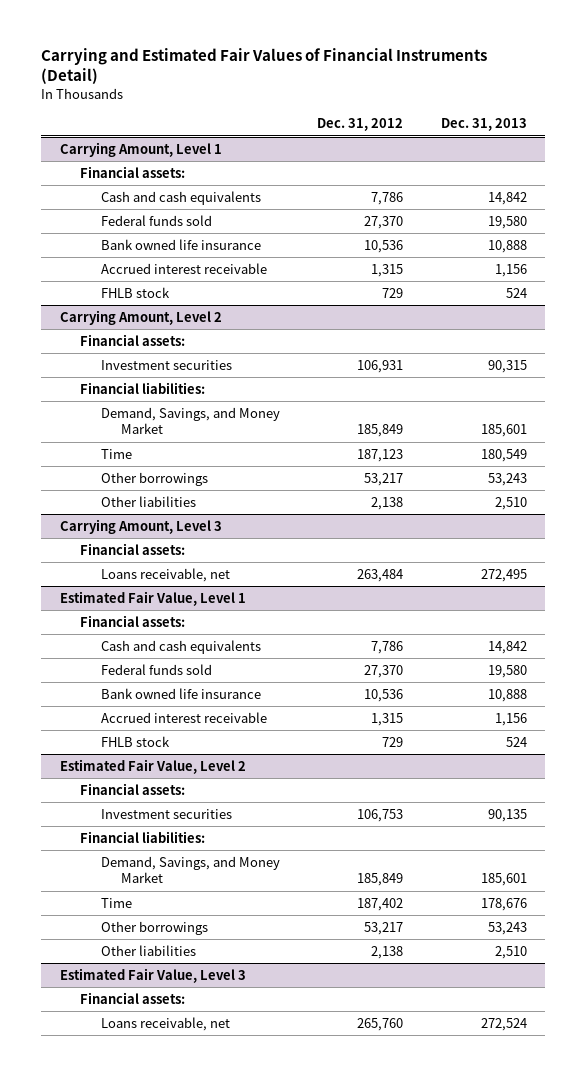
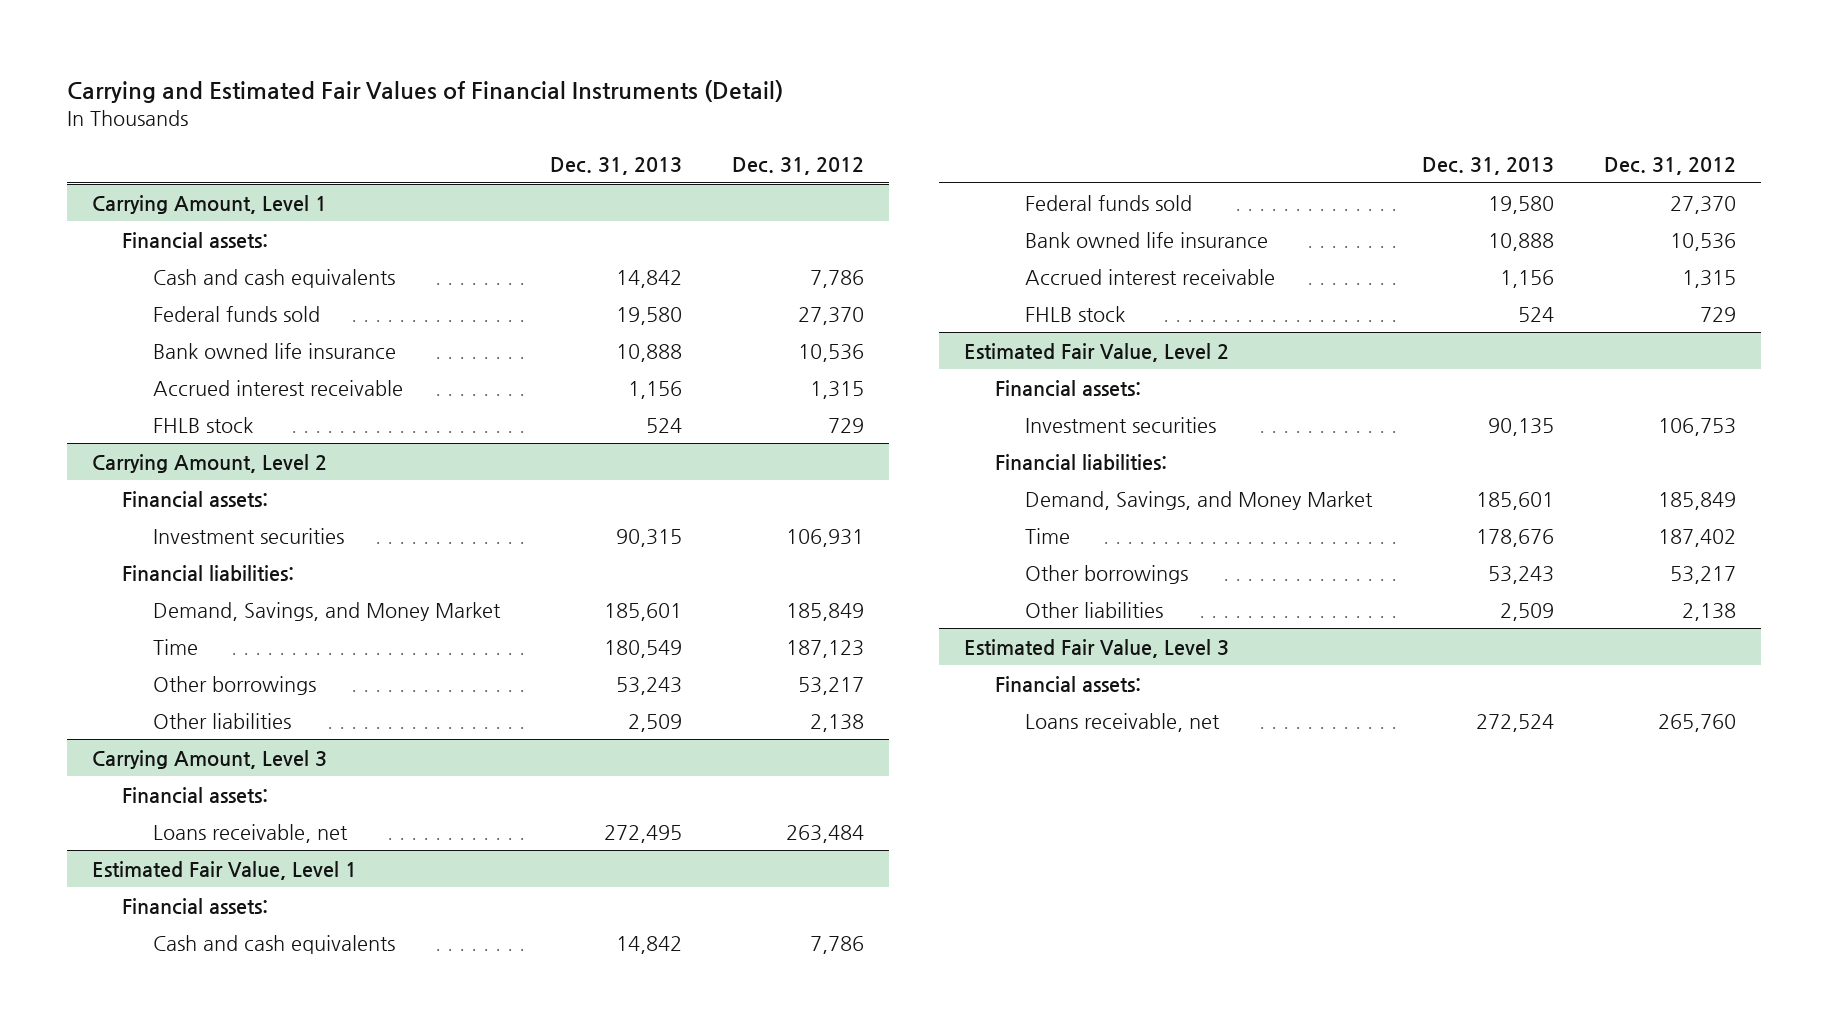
[494,496,527,510] 2,510 -> [627,713,682,732] 2,509
[494,945,527,959] 2,510 -> [1500,602,1555,621] 2,509

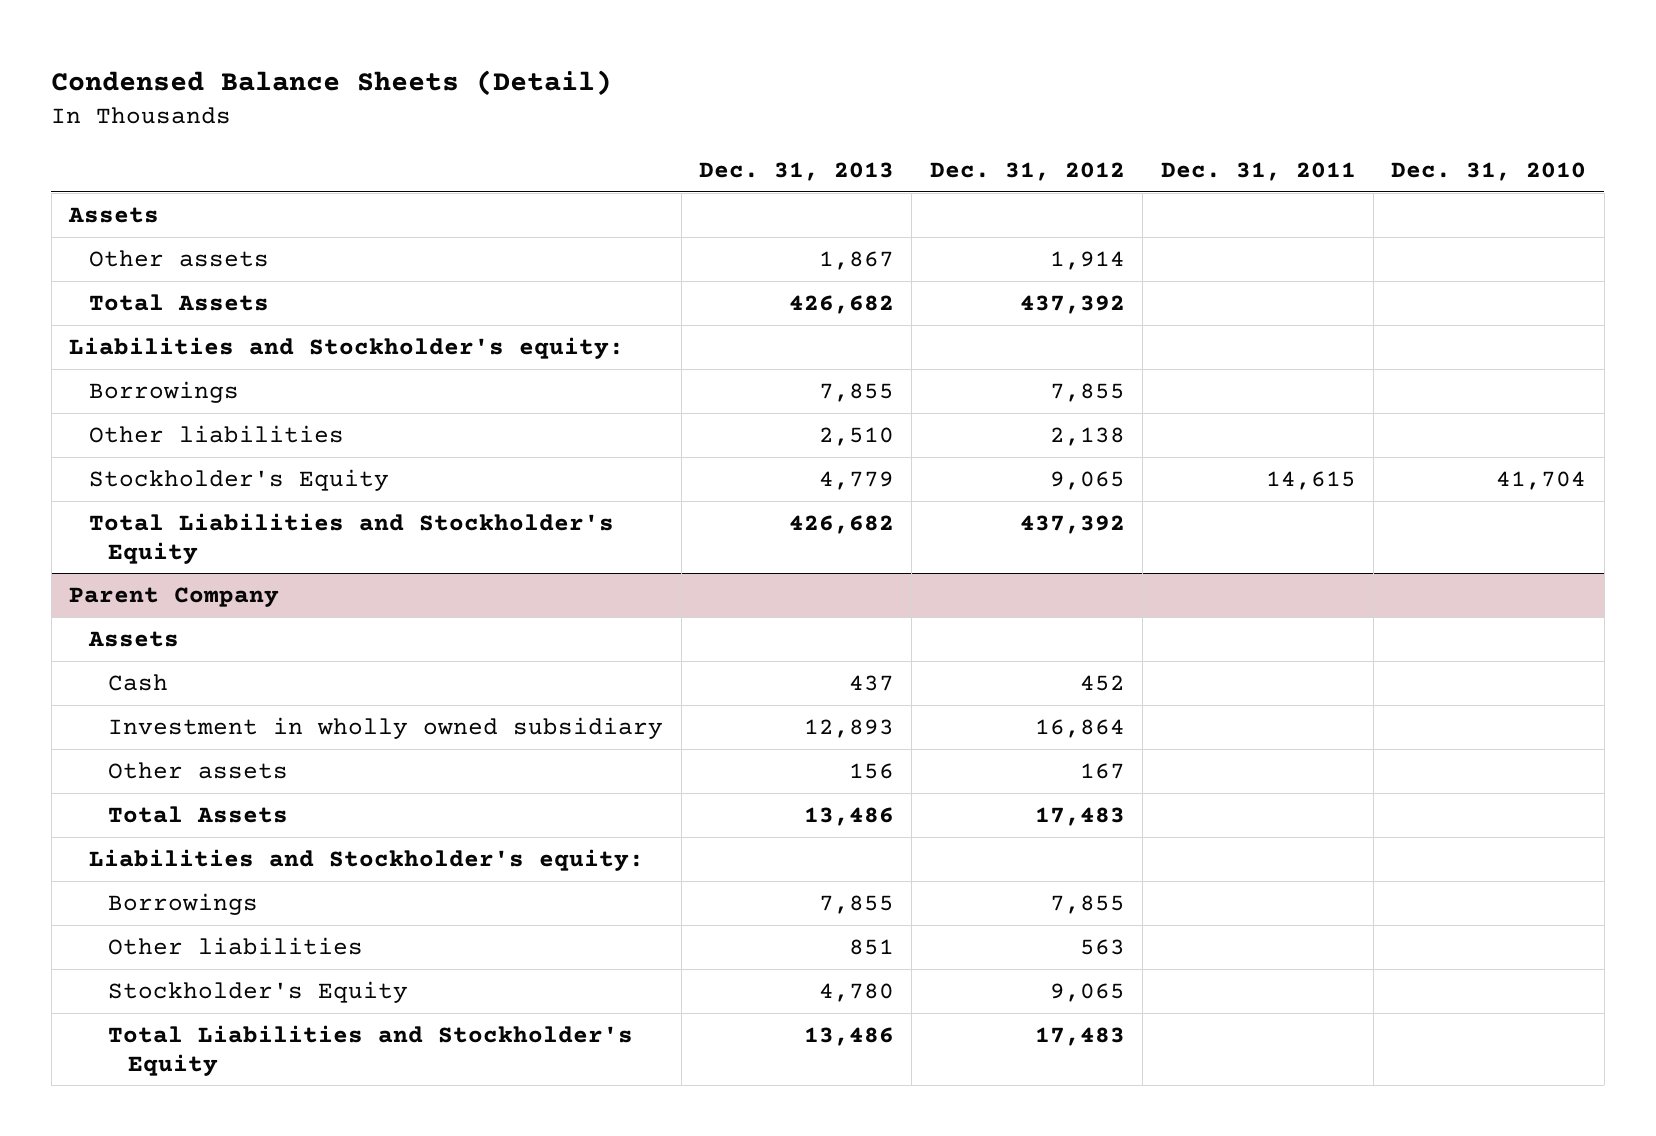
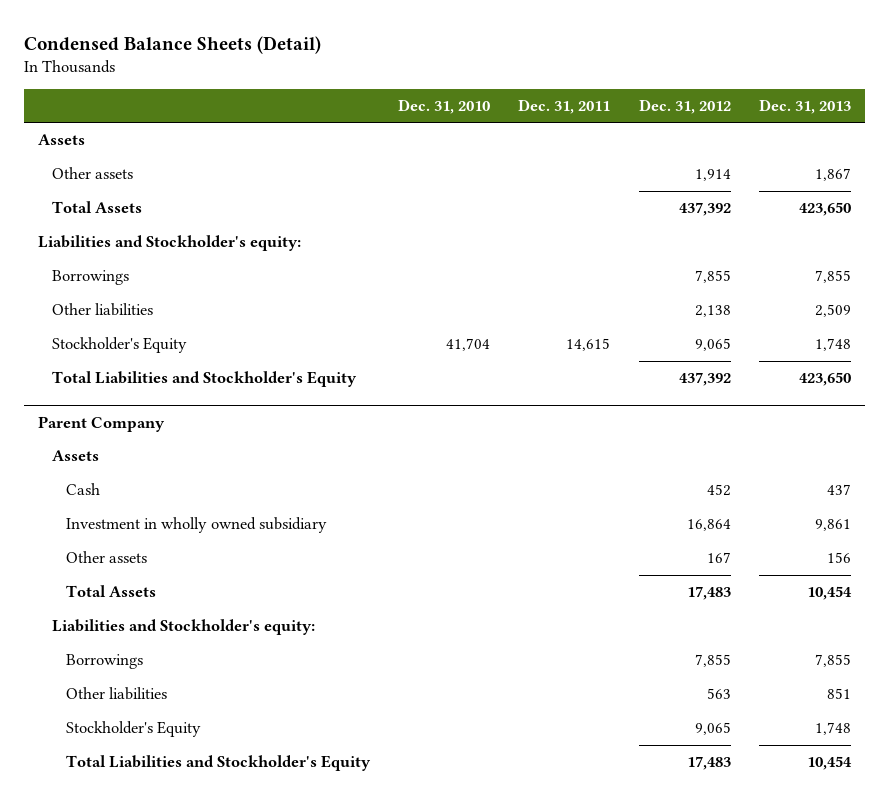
[788,295,894,315] 426,682 -> [799,202,852,217] 423,650
[818,427,894,447] 2,510 -> [815,304,852,318] 2,509
[818,471,894,491] 4,779 -> [815,338,852,352] 1,748
[788,515,894,535] 426,682 -> [799,372,852,387] 423,650
[803,719,894,739] 12,893 -> [815,519,852,532] 9,861
[803,807,894,827] 13,486 -> [807,586,853,601] 10,454
[818,983,894,1003] 4,780 -> [815,722,852,736] 1,748
[803,1027,894,1047] 13,486 -> [807,756,853,771] 10,454

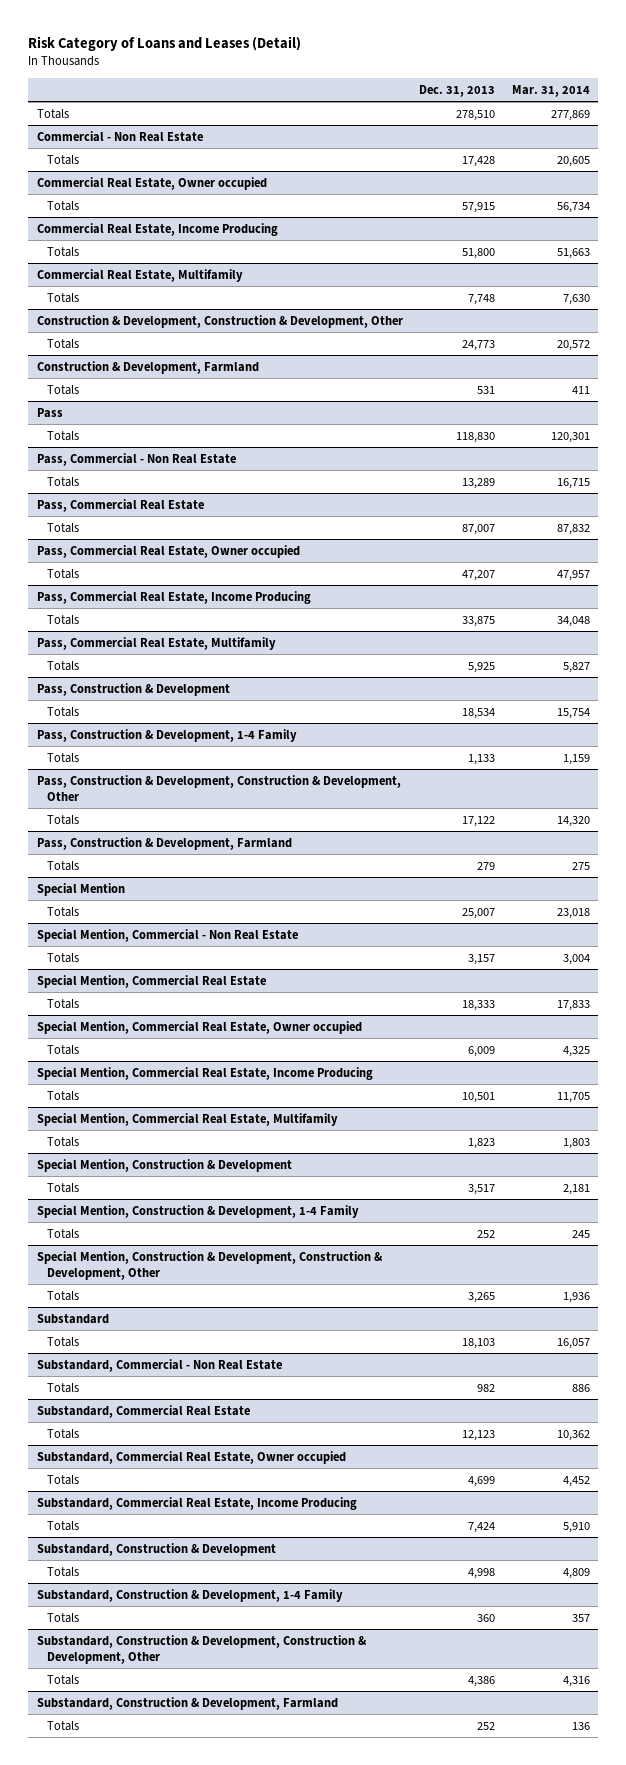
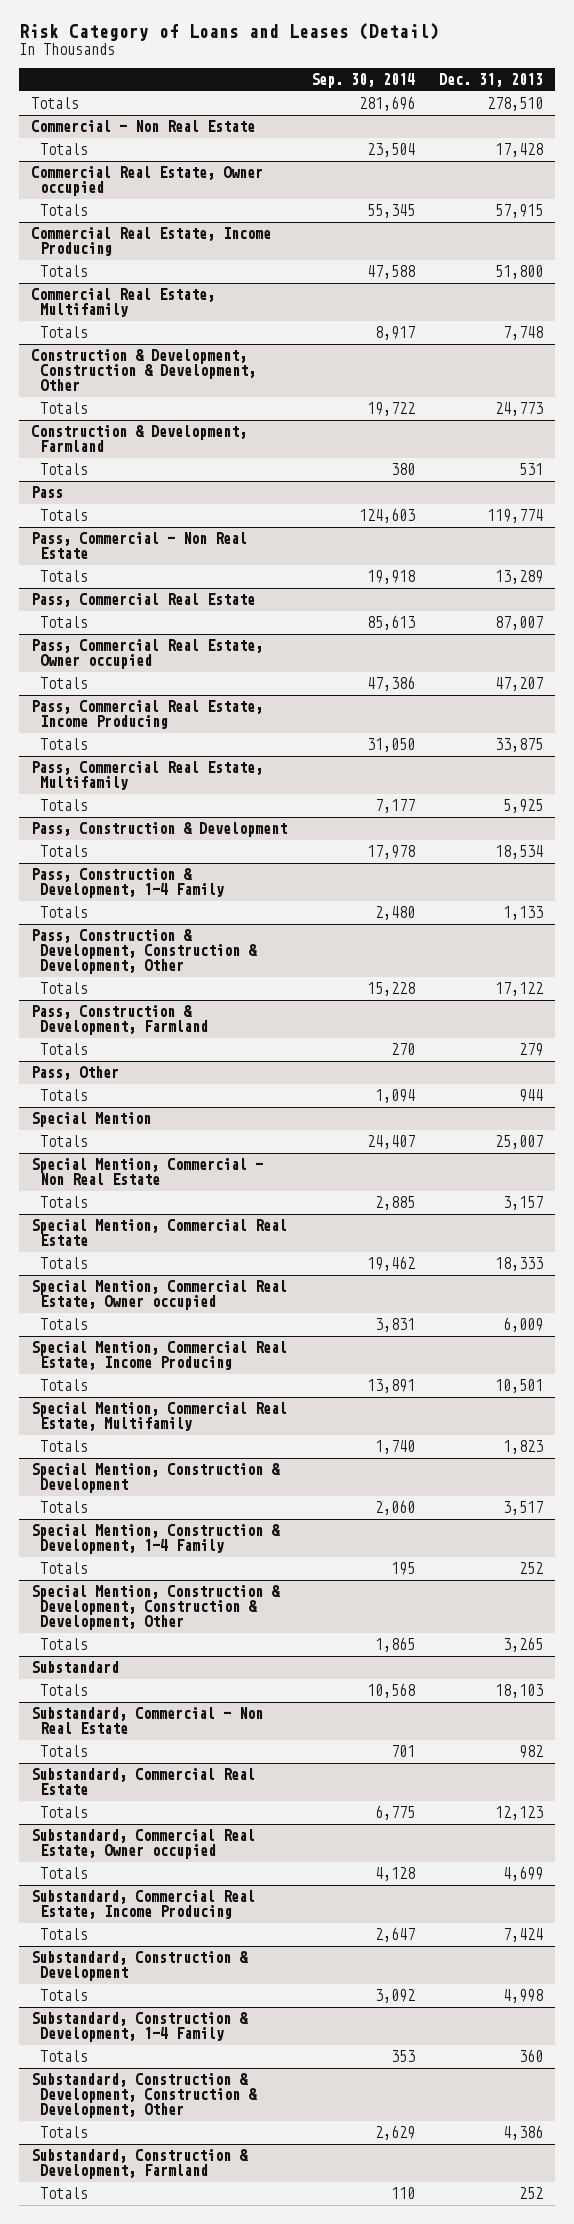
[511,84,590,97] Mar. 31, 2014 -> none
none -> [310,73,415,89] Sep. 30, 2014
[456,431,496,443] 118,830 -> [487,509,544,524] 119,774
none -> [30,1066,119,1081] Pass, Other
none -> [39,1089,88,1102] Totals

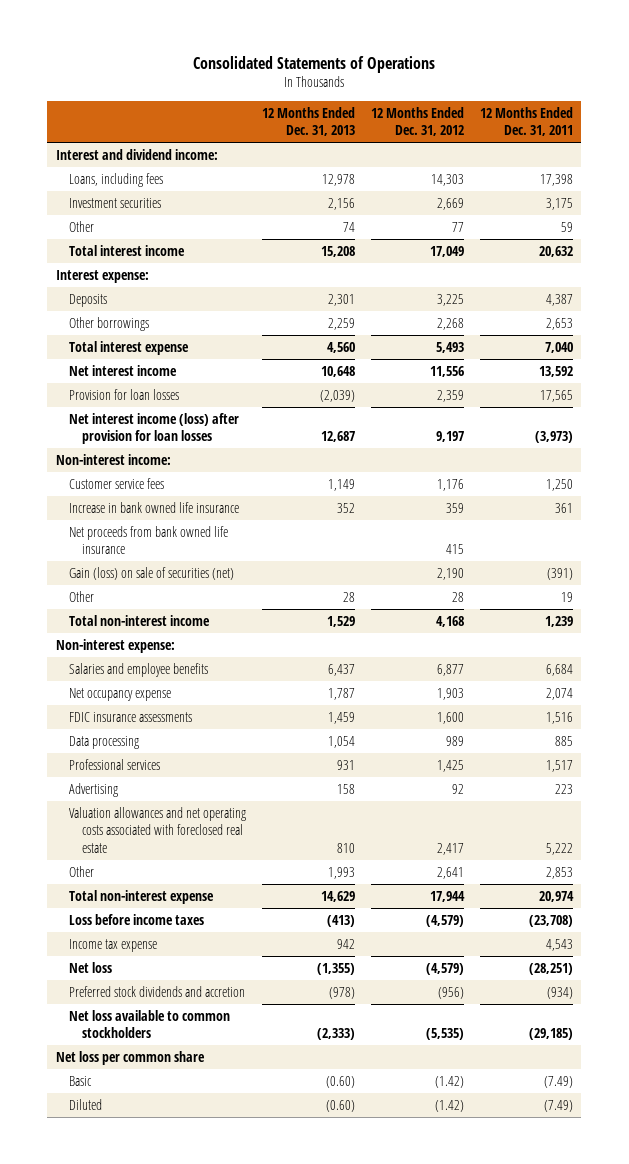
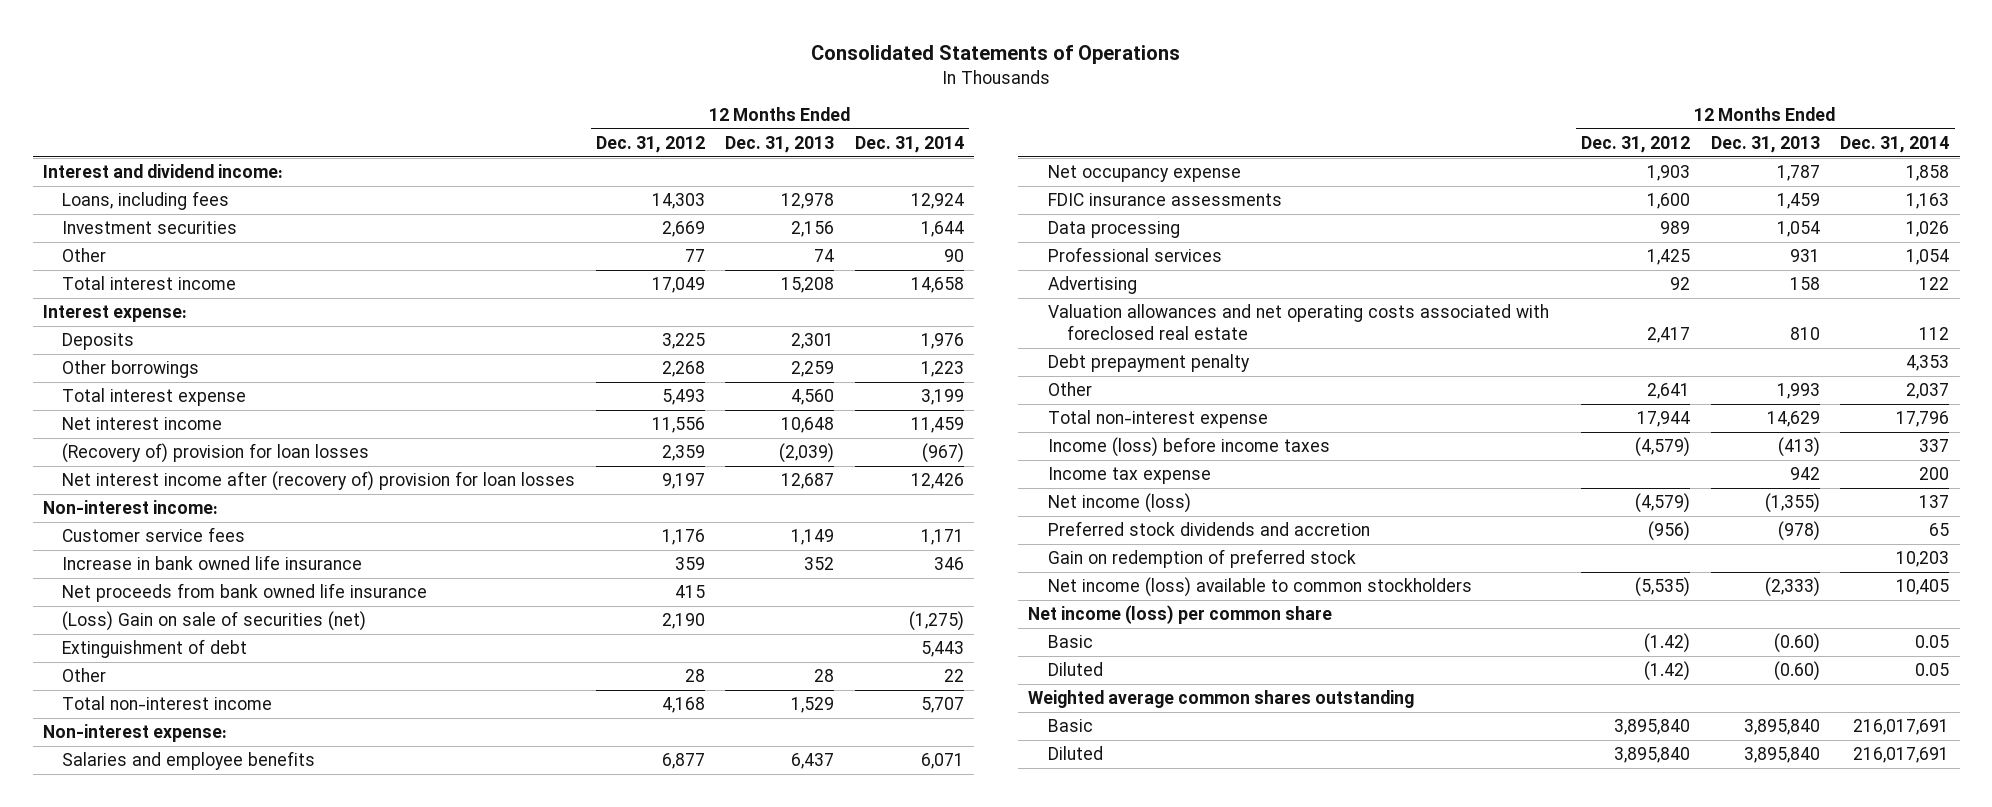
[480,106,574,137] 12 Months Ended Dec. 31, 2011 -> none
none -> [854,135,964,153] Dec. 31, 2014
[68,388,179,400] Provision for loan losses -> [62,443,370,464] (Recovery of) provision for loan losses
[68,412,239,445] Net interest income (loss) after provision for loan losses -> [62,471,576,492] Net interest income after (recovery of) provision for loan losses
[68,566,234,580] Gain (loss) on sale of securities (net) -> [62,611,367,632] (Loss) Gain on sale of securities (net)
none -> [62,639,248,659] Extinguishment of debt
none -> [1047,354,1250,373] Debt prepayment penalty
[68,913,204,925] Loss before income taxes -> [1047,437,1330,458] Income (loss) before income taxes
[68,961,112,973] Net loss -> [1047,493,1191,514] Net income (loss)
none -> [1047,549,1356,569] Gain on redemption of preferred stock
[68,1009,230,1039] Net loss available to common stockholders -> [1047,577,1472,598] Net income (loss) available to common stockholders
[55,1050,205,1065] Net loss per common share -> [1028,605,1333,625] Net income (loss) per common share
none -> [1028,690,1415,709] Weighted average common shares outstanding
none -> [1047,719,1093,733] Basic
none -> [1047,746,1103,761] Diluted

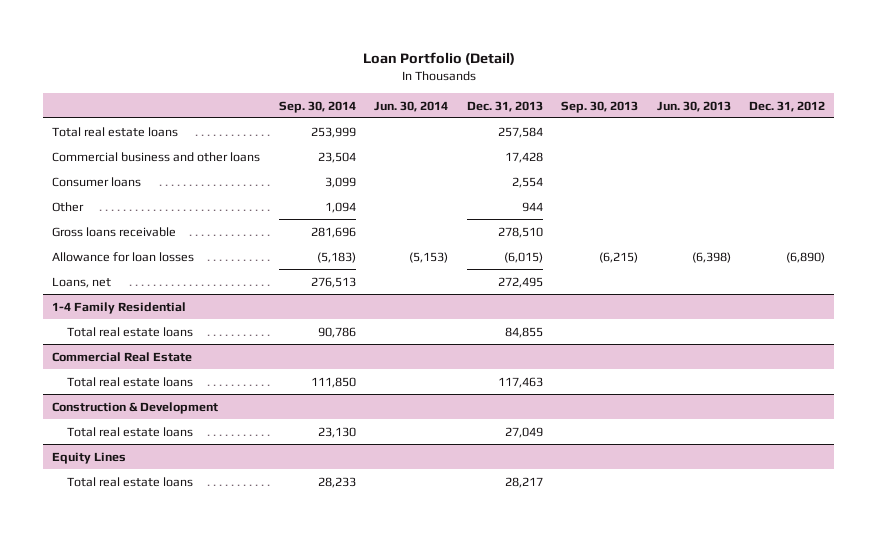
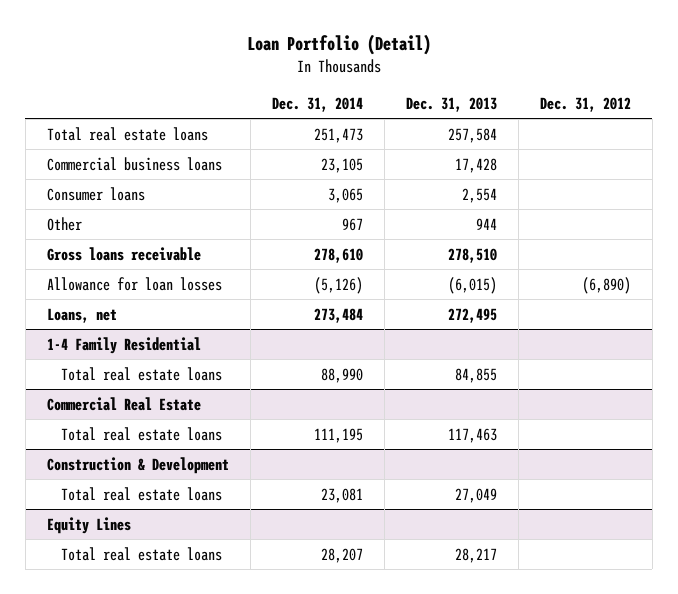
[278,100,356,113] Sep. 30, 2014 -> none
[374,100,449,112] Jun. 30, 2014 -> none
[561,100,639,113] Sep. 30, 2013 -> none
[656,100,731,112] Jun. 30, 2013 -> none
none -> [271,96,363,112] Dec. 31, 2014
[52,151,261,162] Commercial business and other loans -> [46,156,222,171] Commercial business loans

